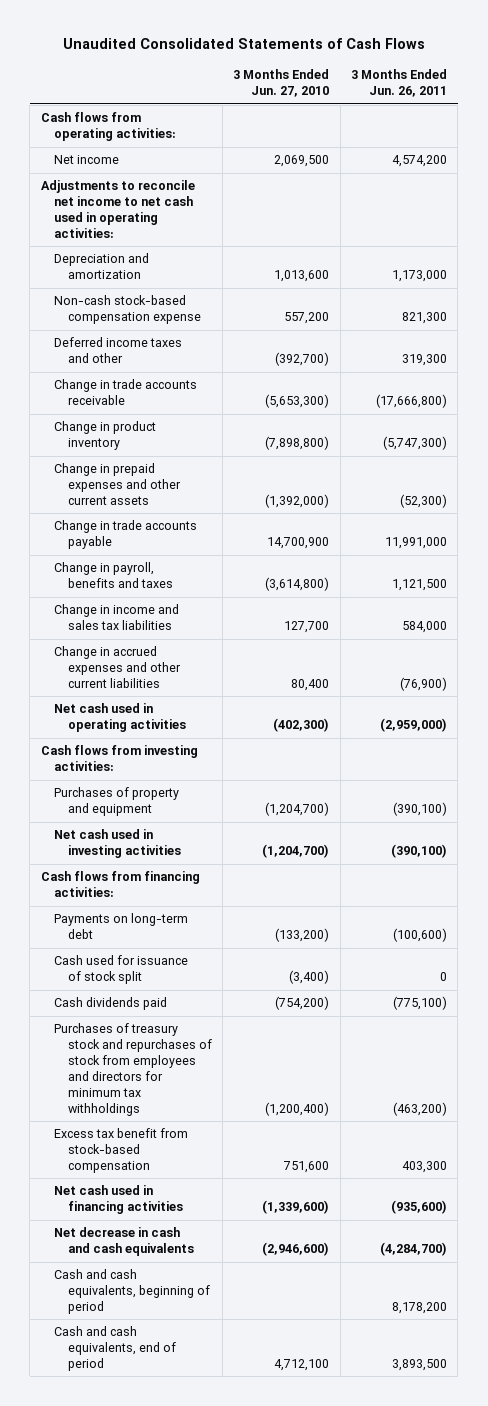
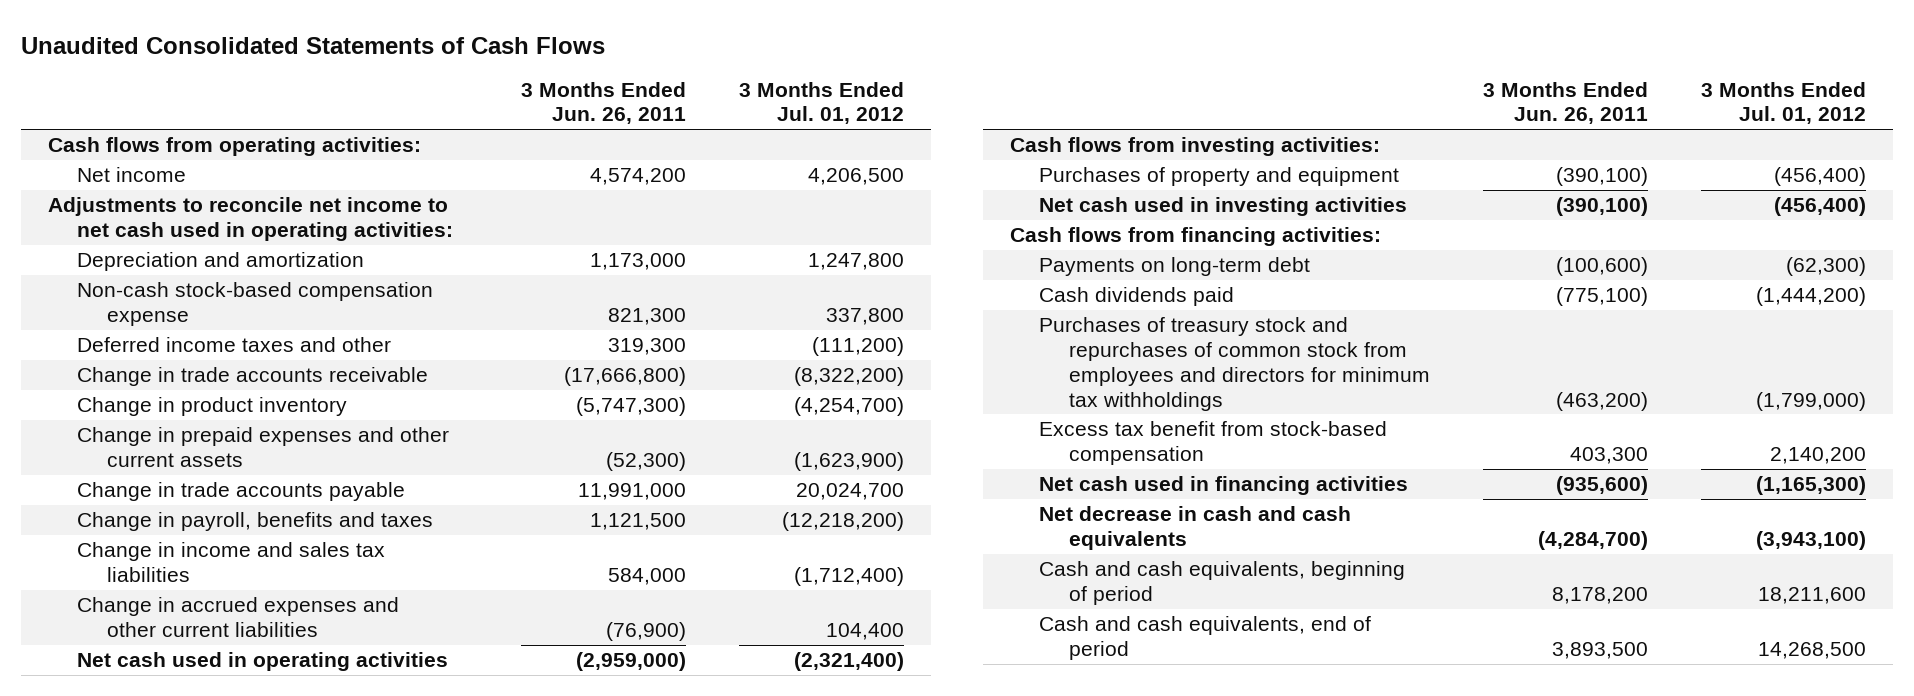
[233,69,330,98] 3 Months Ended Jun. 27, 2010 -> none
none -> [739,81,905,125] 3 Months Ended Jul. 01, 2012
[54,955,189,985] Cash used for issuance of stock split -> none
[54,1023,212,1116] Purchases of treasury stock and repurchases of stock from employees and directors for minimum tax withholdings -> [1039,317,1430,411] Purchases of treasury stock and repurchases of common stock from employees and directors for minimum tax withholdings

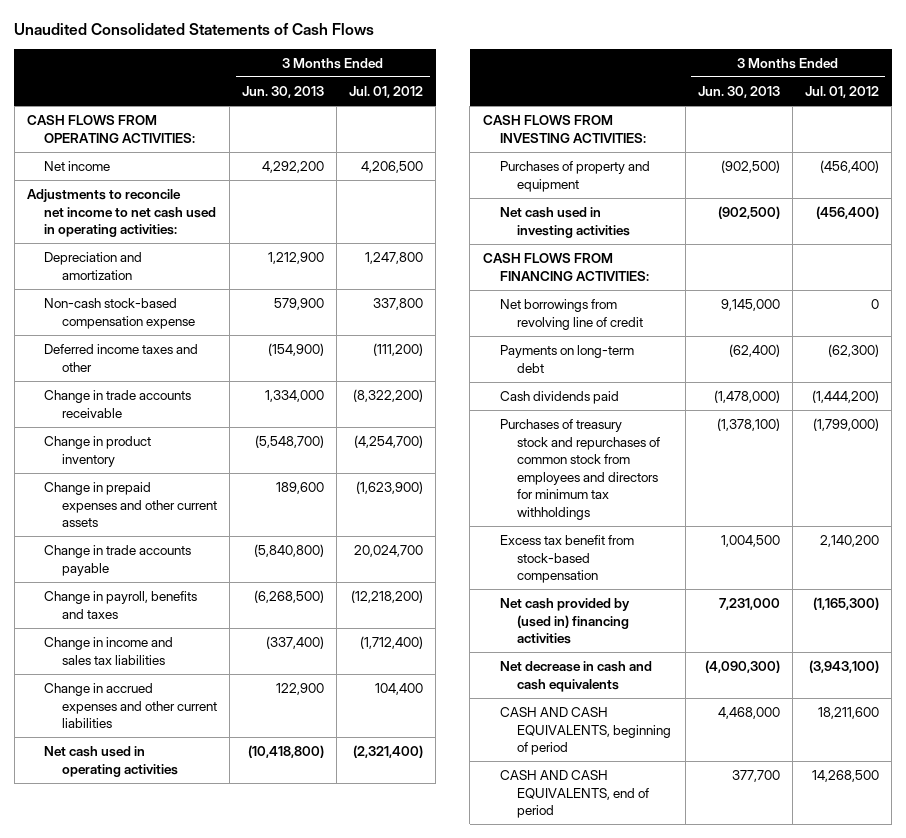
[521,81,687,125] 3 Months Ended Jun. 26, 2011 -> none
none -> [241,85,324,98] Jun. 30, 2013
[47,137,421,157] Cash flows from operating activities: -> [26,115,196,143] CASH FLOWS FROM OPERATING ACTIVITIES:
[1009,137,1380,157] Cash flows from investing activities: -> [482,115,646,143] CASH FLOWS FROM INVESTING ACTIVITIES:
[1009,227,1381,247] Cash flows from financing activities: -> [482,253,649,281] CASH FLOWS FROM FINANCING ACTIVITIES:
none -> [499,299,644,330] Net borrowings from revolving line of credit
[1039,476,1409,496] Net cash used in financing activities -> [499,598,630,645] Net cash provided by (used in) financing activities
[1039,561,1406,606] Cash and cash equivalents, beginning of period -> [499,707,672,756] CASH AND CASH EQUIVALENTS, beginning of period
[1039,616,1372,661] Cash and cash equivalents, end of period -> [499,770,650,819] CASH AND CASH EQUIVALENTS, end of period

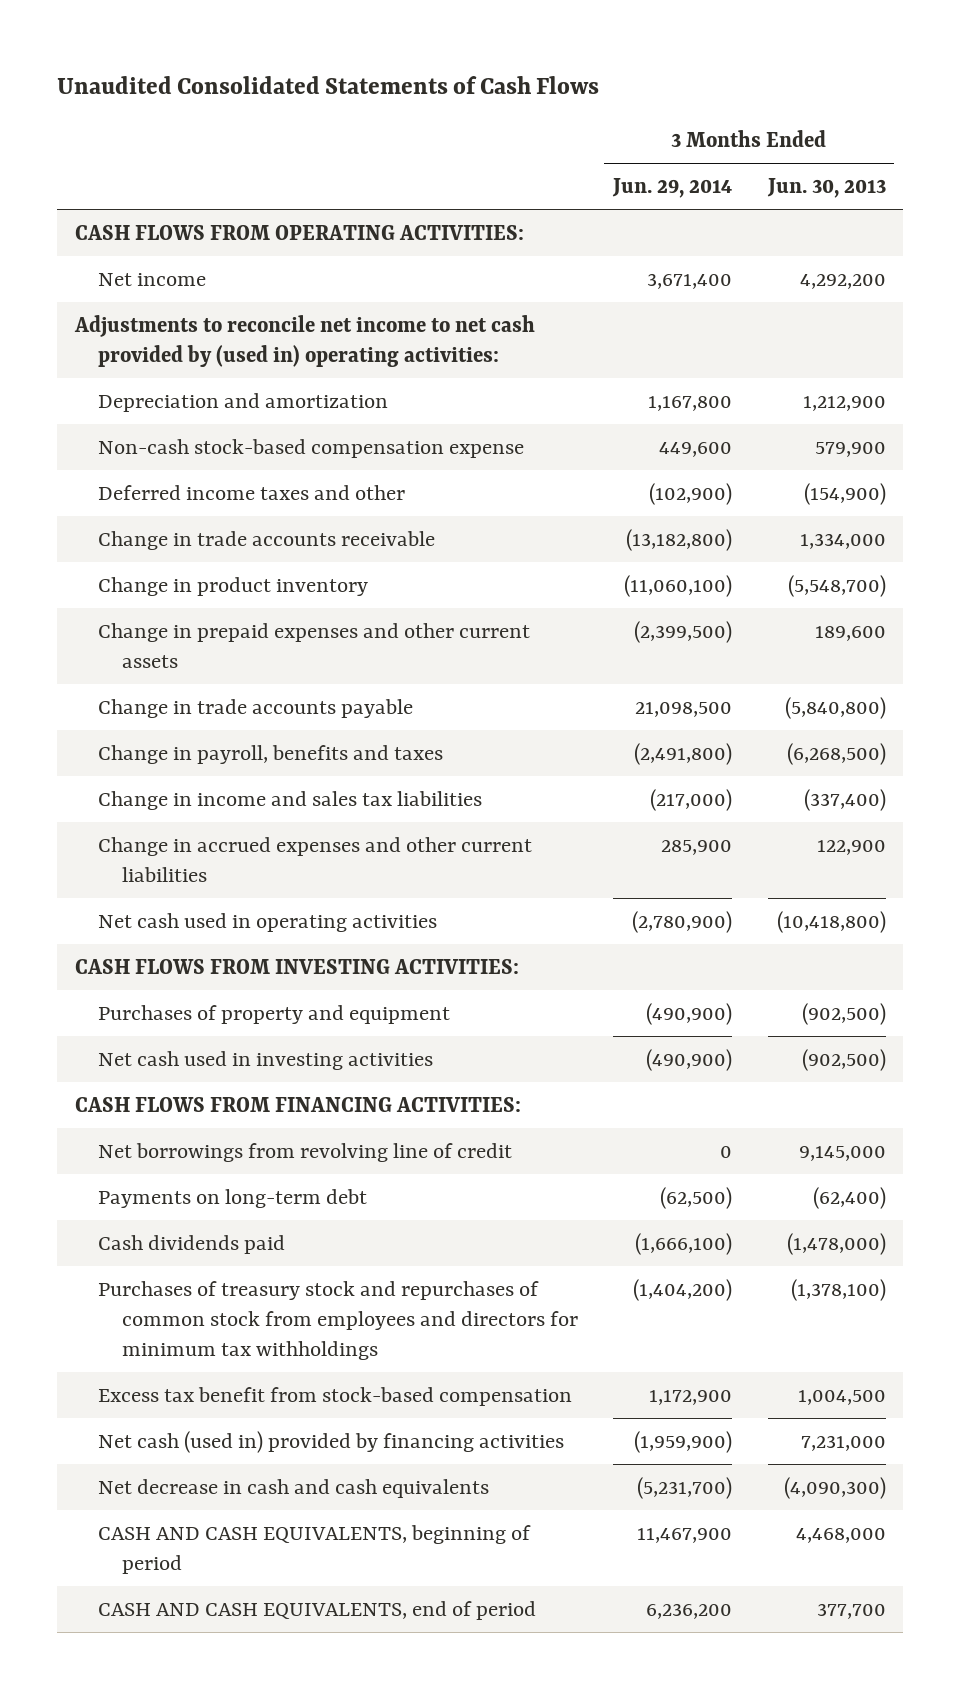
[349,85,424,98] Jul. 01, 2012 -> none
none -> [612,178,733,199] Jun. 29, 2014
[26,189,217,238] Adjustments to reconcile net income to net cash used in operating activities: -> [73,314,535,367] Adjustments to reconcile net income to net cash provided by (used in) operating activities:
[499,598,630,645] Net cash provided by (used in) financing activities -> [98,1430,565,1453] Net cash (used in) provided by financing activities

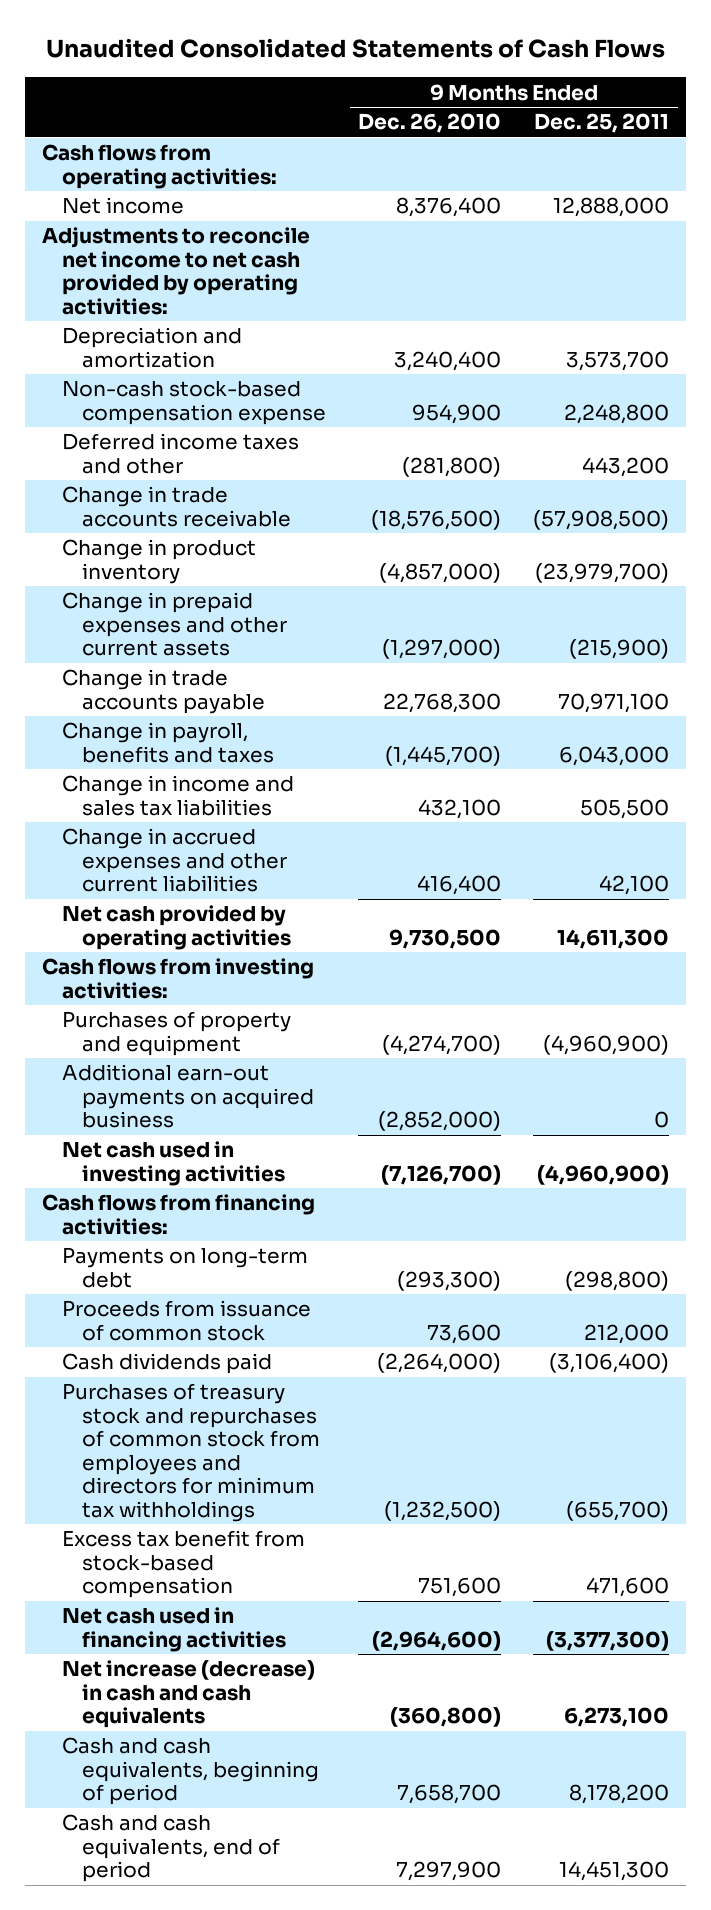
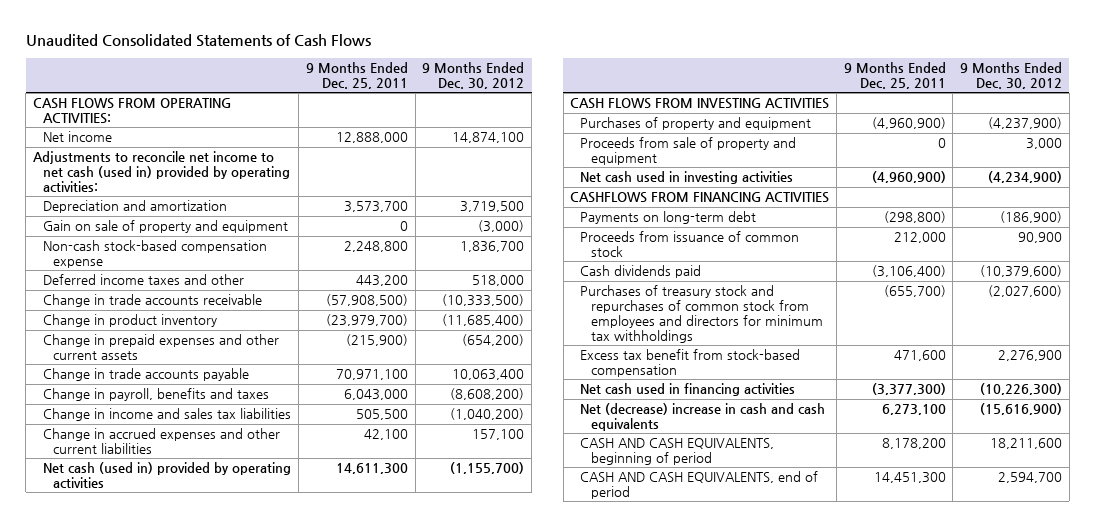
[357,113,501,134] Dec. 26, 2010 -> none
none -> [422,61,525,89] 9 Months Ended Dec. 30, 2012
[41,144,277,189] Cash flows from operating activities: -> [32,98,231,125] CASH FLOWS FROM OPERATING ACTIVITIES:
[41,227,310,315] Adjustments to reconcile net income to net cash provided by operating activities: -> [32,151,290,192] Adjustments to reconcile net income to net cash (used in) provided by operating activities:
none -> [42,220,288,234] Gain on sale of property and equipment
[61,905,291,950] Net cash provided by operating activities -> [42,462,291,489] Net cash (used in) provided by operating activities
[41,958,314,999] Cash flows from investing activities: -> [570,98,830,110] CASH FLOWS FROM INVESTING ACTIVITIES
[61,1064,314,1129] Additional earn-out payments on acquired business -> none
none -> [580,137,797,166] Proceeds from sale of property and equipment
[41,1194,315,1235] Cash flows from financing activities: -> [570,192,830,204] CASHFLOWS FROM FINANCING ACTIVITIES
[61,1660,315,1729] Net increase (decrease) in cash and cash equivalents -> [580,403,826,432] Net (decrease) increase in cash and cash equivalents
[61,1737,319,1806] Cash and cash equivalents, beginning of period -> [580,438,775,466] CASH AND CASH EQUIVALENTS, beginning of period
[61,1814,280,1883] Cash and cash equivalents, end of period -> [580,471,819,500] CASH AND CASH EQUIVALENTS, end of period

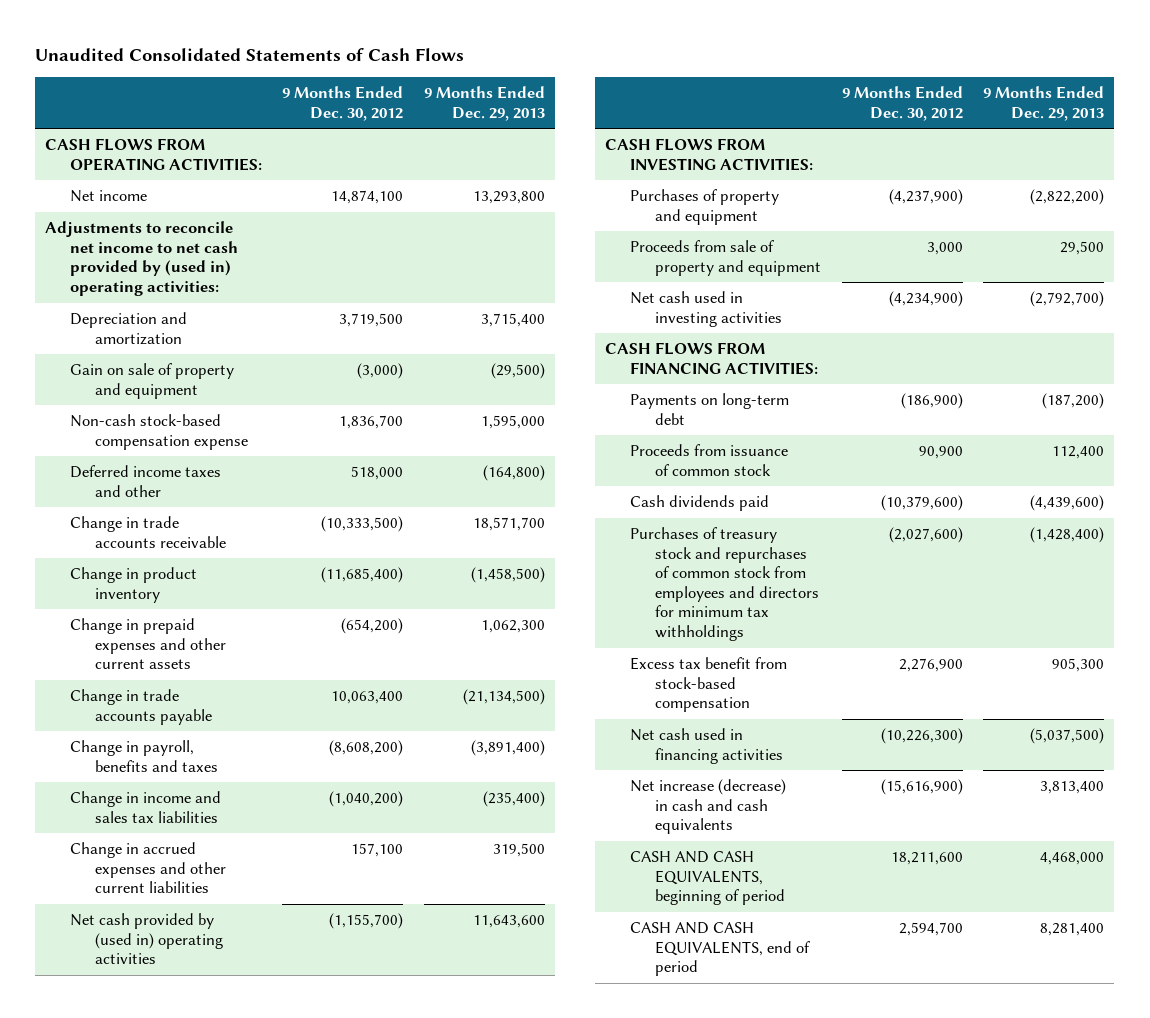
[306,61,409,89] 9 Months Ended Dec. 25, 2011 -> none
none -> [423,86,545,121] 9 Months Ended Dec. 29, 2013
[32,151,290,192] Adjustments to reconcile net income to net cash (used in) provided by operating activities: -> [45,221,239,296] Adjustments to reconcile net income to net cash provided by (used in) operating activities:
[42,462,291,489] Net cash (used in) provided by operating activities -> [70,913,224,965] Net cash provided by (used in) operating activities
[570,98,830,110] CASH FLOWS FROM INVESTING ACTIVITIES -> [605,138,814,171] CASH FLOWS FROM INVESTING ACTIVITIES:
[570,192,830,204] CASHFLOWS FROM FINANCING ACTIVITIES -> [605,342,819,375] CASH FLOWS FROM FINANCING ACTIVITIES:
[580,403,826,432] Net (decrease) increase in cash and cash equivalents -> [630,779,787,835] Net increase (decrease) in cash and cash equivalents

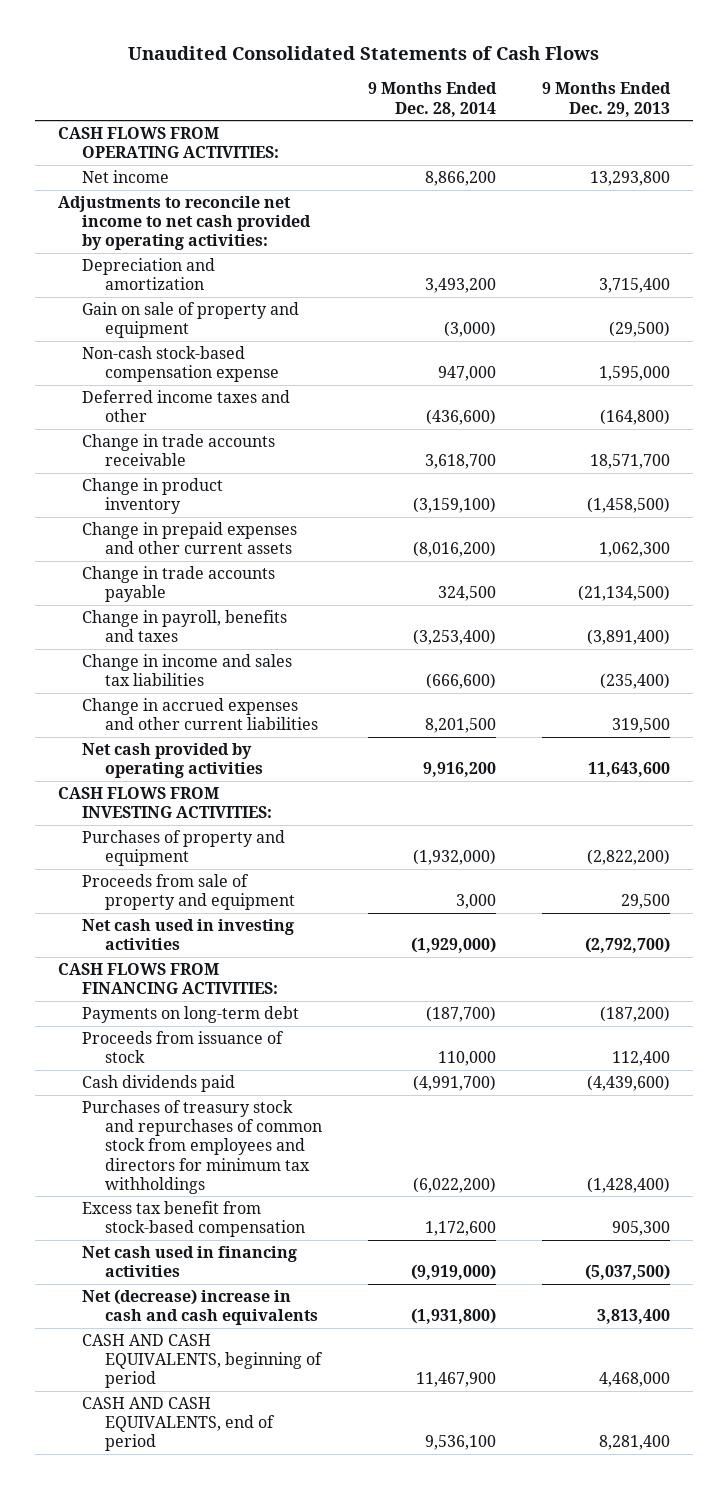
[282,86,404,121] 9 Months Ended Dec. 30, 2012 -> none
none -> [367,82,497,117] 9 Months Ended Dec. 28, 2014
[45,221,239,296] Adjustments to reconcile net income to net cash provided by (used in) operating activities: -> [58,196,311,251] Adjustments to reconcile net income to net cash provided by operating activities:
[70,913,224,965] Net cash provided by (used in) operating activities -> [81,743,263,779] Net cash provided by operating activities
[630,444,789,476] Proceeds from issuance of common stock -> [81,1031,284,1064] Proceeds from issuance of stock
[630,779,787,835] Net increase (decrease) in cash and cash equivalents -> [81,1289,318,1326] Net (decrease) increase in cash and cash equivalents

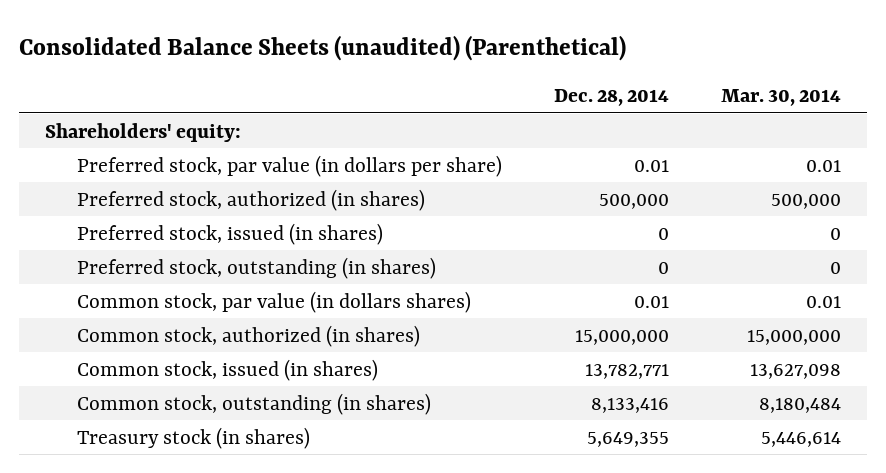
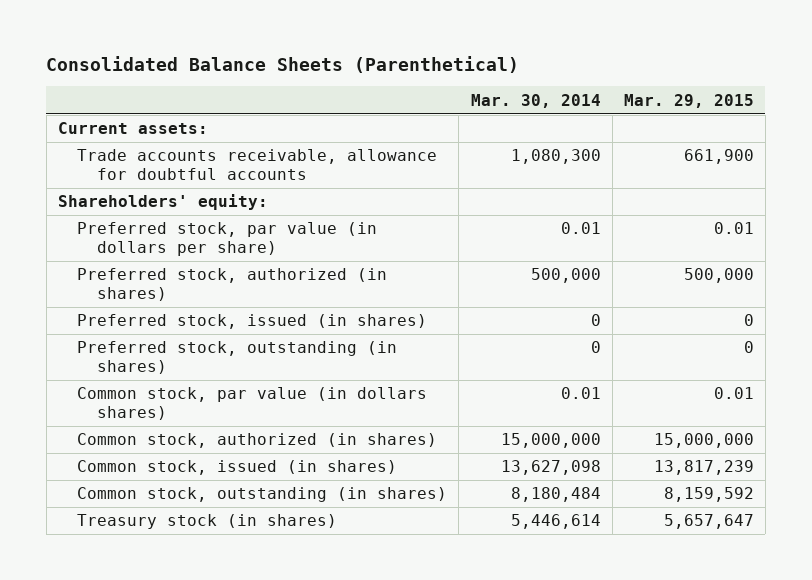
[19,35,627,62] Consolidated Balance Sheets (unaudited) (Parenthetical) -> [46,55,520,73] Consolidated Balance Sheets (Parenthetical)
[554,89,670,107] Dec. 28, 2014 -> none
none -> [623,93,754,108] Mar. 29, 2015
none -> [58,122,209,135] Current assets:
none -> [77,149,438,180] Trade accounts receivable, allowance for doubtful accounts

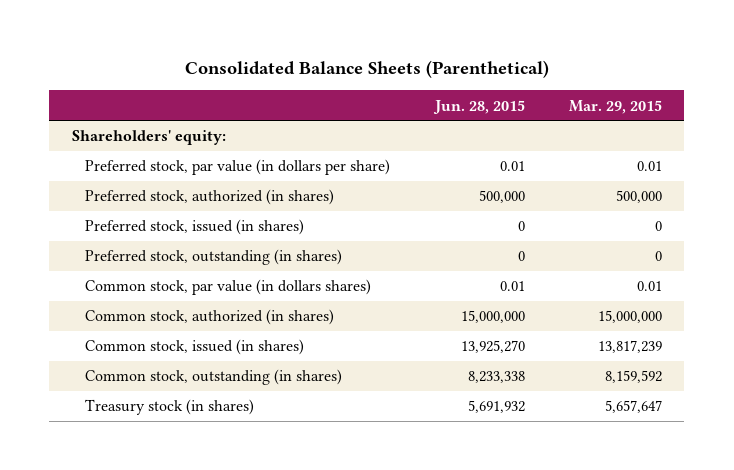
[470,93,601,108] Mar. 30, 2014 -> none
none -> [432,99,525,114] Jun. 28, 2015
[58,122,209,135] Current assets: -> none
[77,149,438,180] Trade accounts receivable, allowance for doubtful accounts -> none

